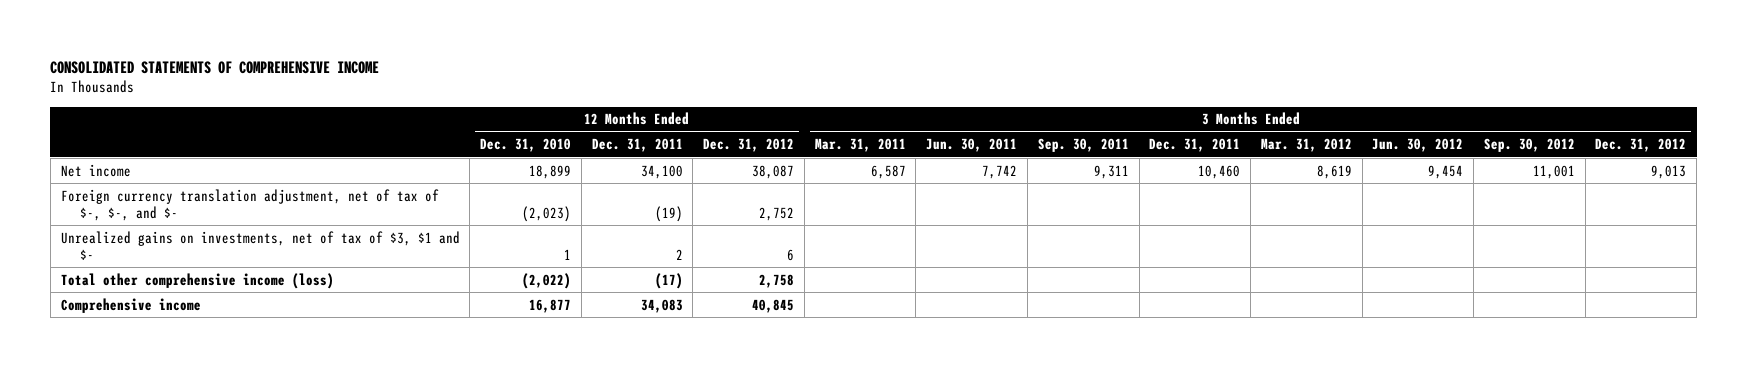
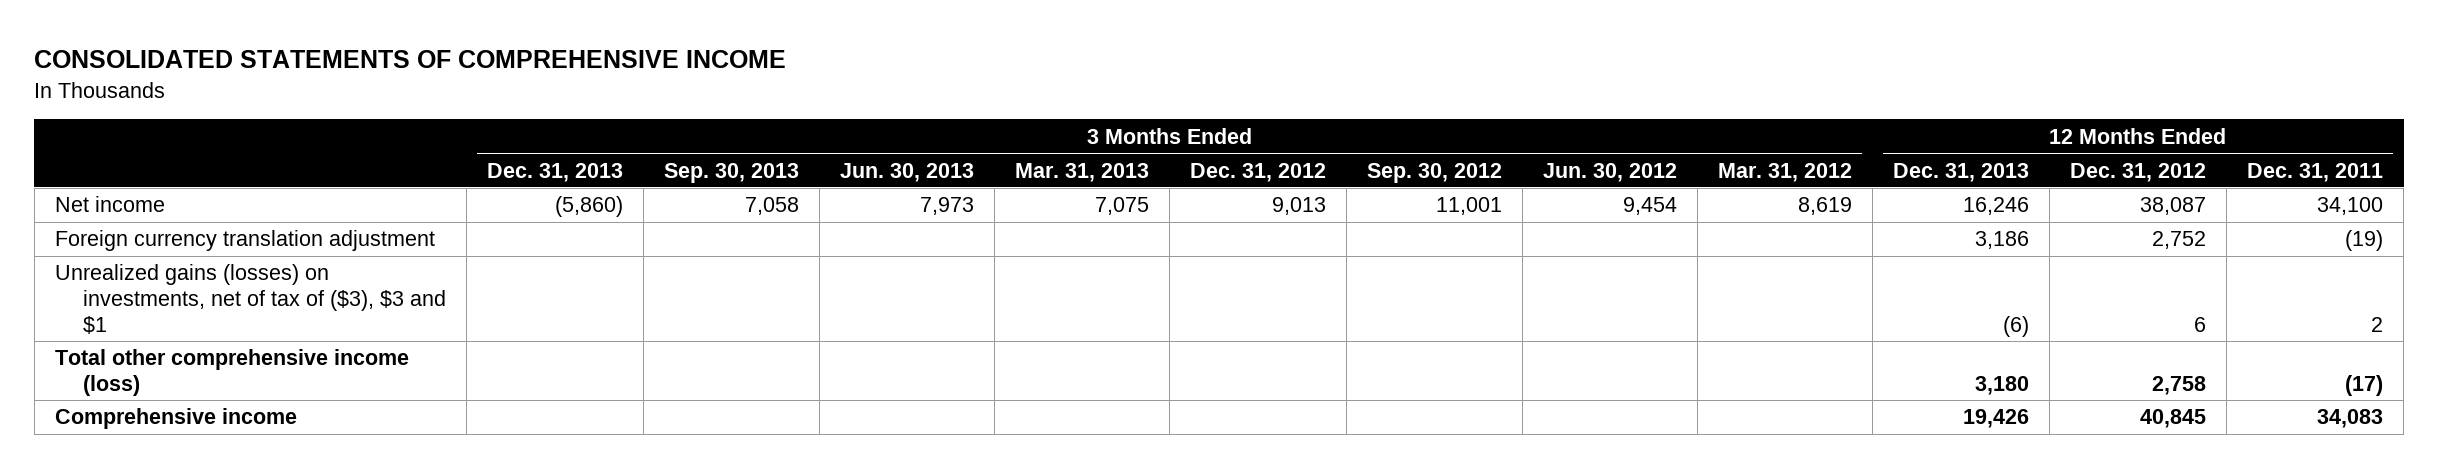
[480,138,572,153] Dec. 31, 2010 -> none
[814,138,906,153] Mar. 31, 2011 -> none
[926,138,1018,153] Jun. 30, 2011 -> none
[1037,138,1129,153] Sep. 30, 2011 -> none
[1149,138,1241,153] Dec. 31, 2011 -> none
none -> [487,162,624,182] Dec. 31, 2013
none -> [664,162,800,183] Sep. 30, 2013
none -> [840,162,975,182] Jun. 30, 2013
none -> [1015,162,1150,182] Mar. 31, 2013
none -> [1893,162,2030,182] Dec. 31, 2013
[60,188,439,221] Foreign currency translation adjustment, net of tax of $-, $-, and $- -> [54,230,435,252] Foreign currency translation adjustment
[60,230,460,260] Unrealized gains on investments, net of tax of $3, $1 and $- -> [54,264,447,334] Unrealized gains (losses) on investments, net of tax of ($3), $3 and $1

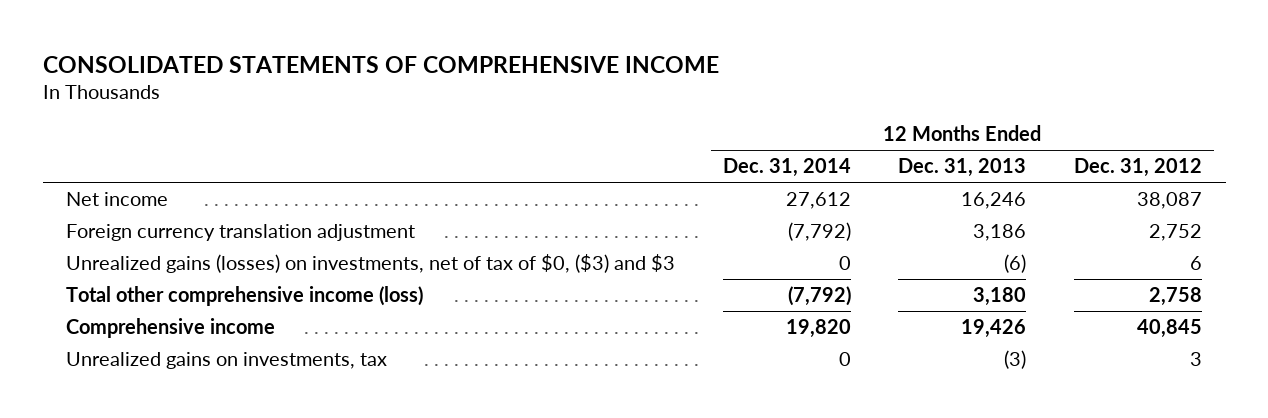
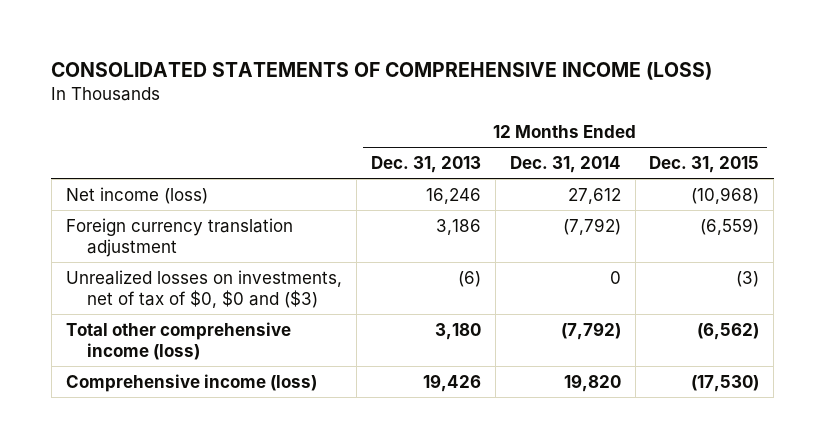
[42,55,719,73] CONSOLIDATED STATEMENTS OF COMPREHENSIVE INCOME -> [51,62,713,81] CONSOLIDATED STATEMENTS OF COMPREHENSIVE INCOME (LOSS)
[1074,158,1203,178] Dec. 31, 2012 -> none
none -> [649,156,760,174] Dec. 31, 2015
[66,191,169,206] Net income -> [65,186,208,204] Net income (loss)
[66,253,676,273] Unrealized gains (losses) on investments, net of tax of $0, ($3) and $3 -> [65,269,342,308] Unrealized losses on investments, net of tax of $0, $0 and ($3)
[66,351,388,369] Unrealized gains on investments, tax -> none
[66,317,276,338] Comprehensive income -> [65,373,317,392] Comprehensive income (loss)

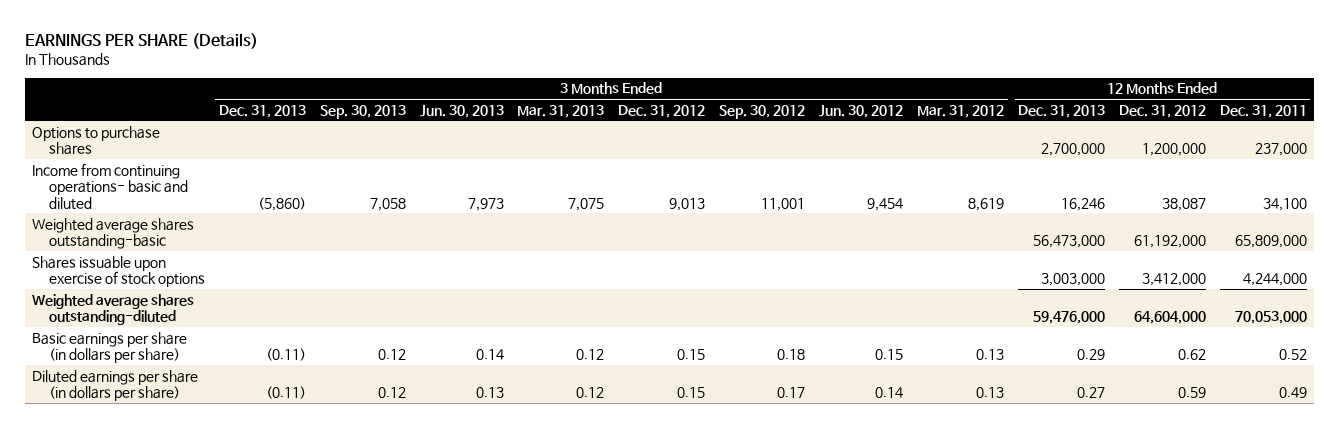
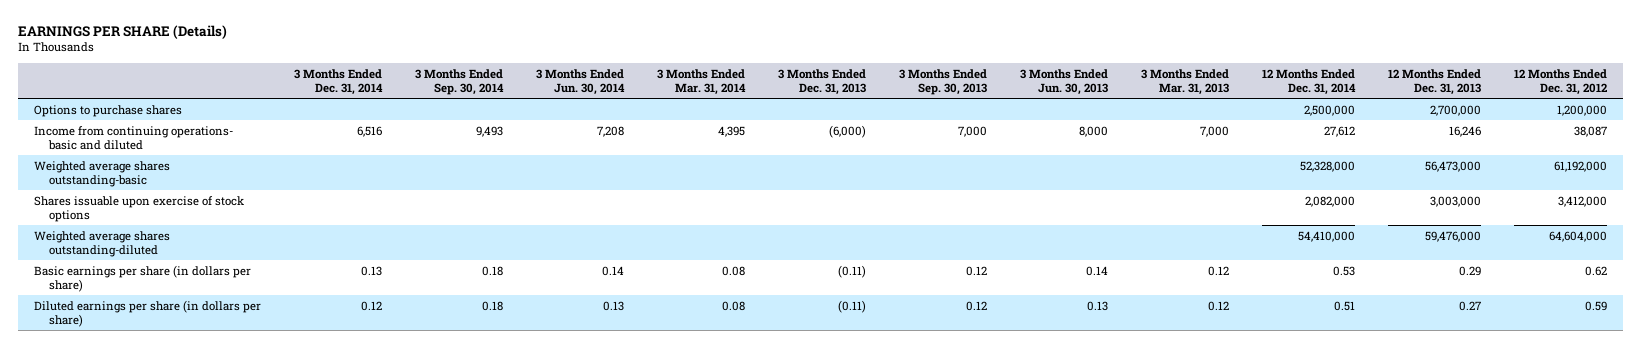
[618,104,706,118] Dec. 31, 2012 -> none
[719,104,806,119] Sep. 30, 2012 -> none
[819,104,904,118] Jun. 30, 2012 -> none
[917,104,1005,118] Mar. 31, 2012 -> none
[1219,104,1307,118] Dec. 31, 2011 -> none
none -> [294,68,384,95] 3 Months Ended Dec. 31, 2014
none -> [415,68,505,95] 3 Months Ended Sep. 30, 2014
none -> [536,68,626,95] 3 Months Ended Jun. 30, 2014
none -> [657,68,747,95] 3 Months Ended Mar. 31, 2014
none -> [1261,68,1356,95] 12 Months Ended Dec. 31, 2014
[257,196,306,211] (5,860) -> [828,124,866,138] (6,000)
[369,197,406,211] 7,058 -> [957,125,987,137] 7,000
[467,197,504,211] 7,973 -> [1078,125,1108,137] 8,000
[568,197,605,211] 7,075 -> [1199,125,1229,137] 7,000

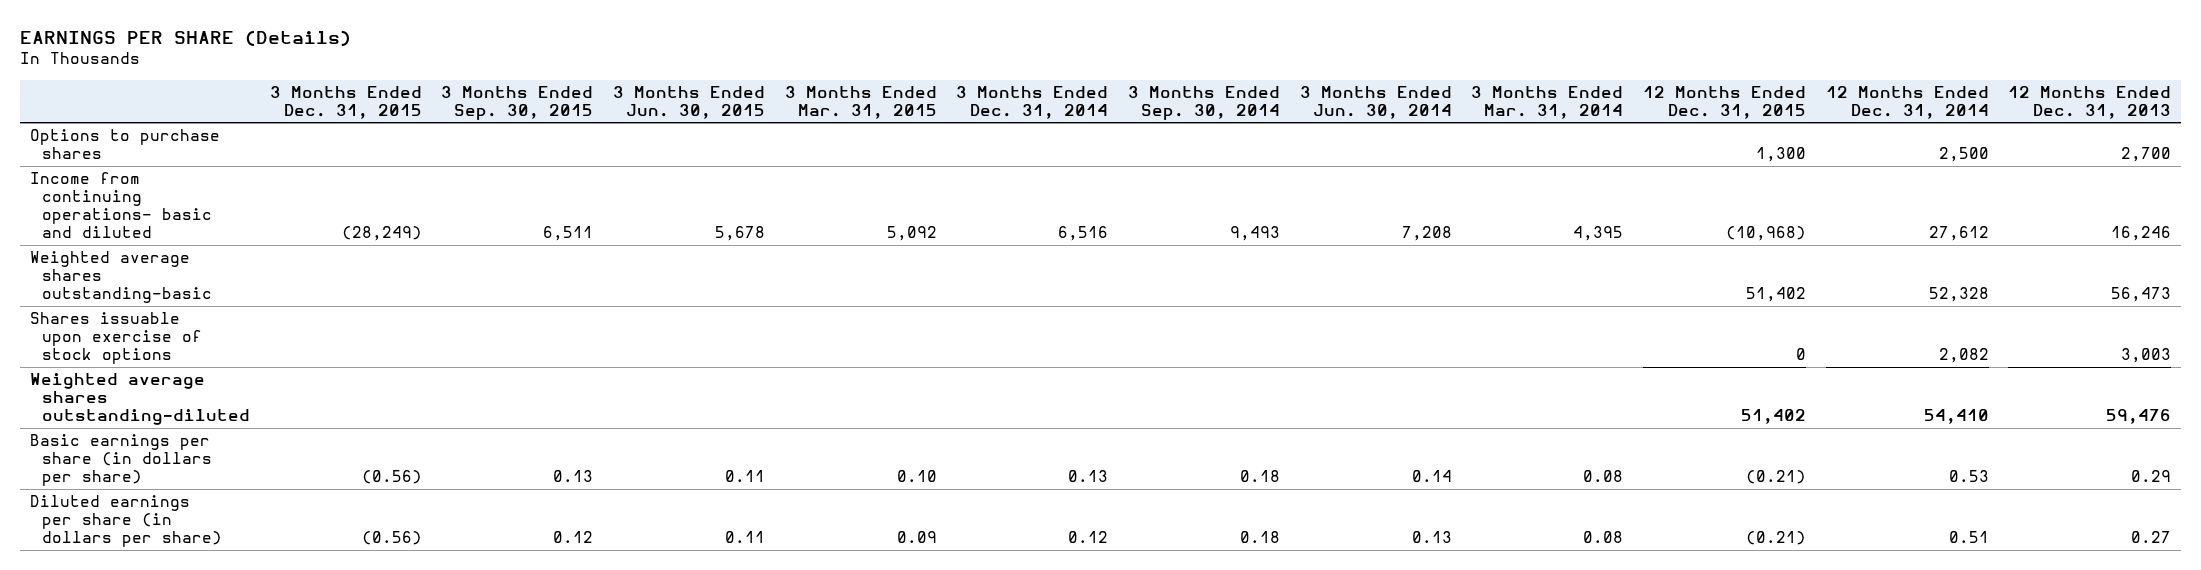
[777,68,866,95] 3 Months Ended Dec. 31, 2013 -> none
[898,68,987,95] 3 Months Ended Sep. 30, 2013 -> none
[1019,68,1108,95] 3 Months Ended Jun. 30, 2013 -> none
[1140,68,1229,95] 3 Months Ended Mar. 31, 2013 -> none
[1513,68,1607,95] 12 Months Ended Dec. 31, 2012 -> none
none -> [269,85,422,120] 3 Months Ended Dec. 31, 2015
none -> [441,85,594,121] 3 Months Ended Sep. 30, 2015
none -> [613,85,766,120] 3 Months Ended Jun. 30, 2015
none -> [784,85,937,120] 3 Months Ended Mar. 31, 2015
none -> [1643,85,1807,120] 12 Months Ended Dec. 31, 2015
[1303,104,1355,116] 2,500,000 -> [1938,147,1989,163] 2,500
[1429,104,1481,116] 2,700,000 -> [2121,147,2172,163] 2,700
[1299,160,1355,172] 52,328,000 -> [1928,287,1989,303] 52,328
[1424,160,1481,172] 56,473,000 -> [2111,287,2172,303] 56,473
[1304,195,1355,207] 2,082,000 -> [1938,348,1989,364] 2,082
[1429,195,1481,207] 3,003,000 -> [2121,348,2172,364] 3,003
[1297,230,1355,242] 54,410,000 -> [1923,409,1989,425] 54,410
[1424,230,1481,242] 59,476,000 -> [2106,409,2172,425] 59,476

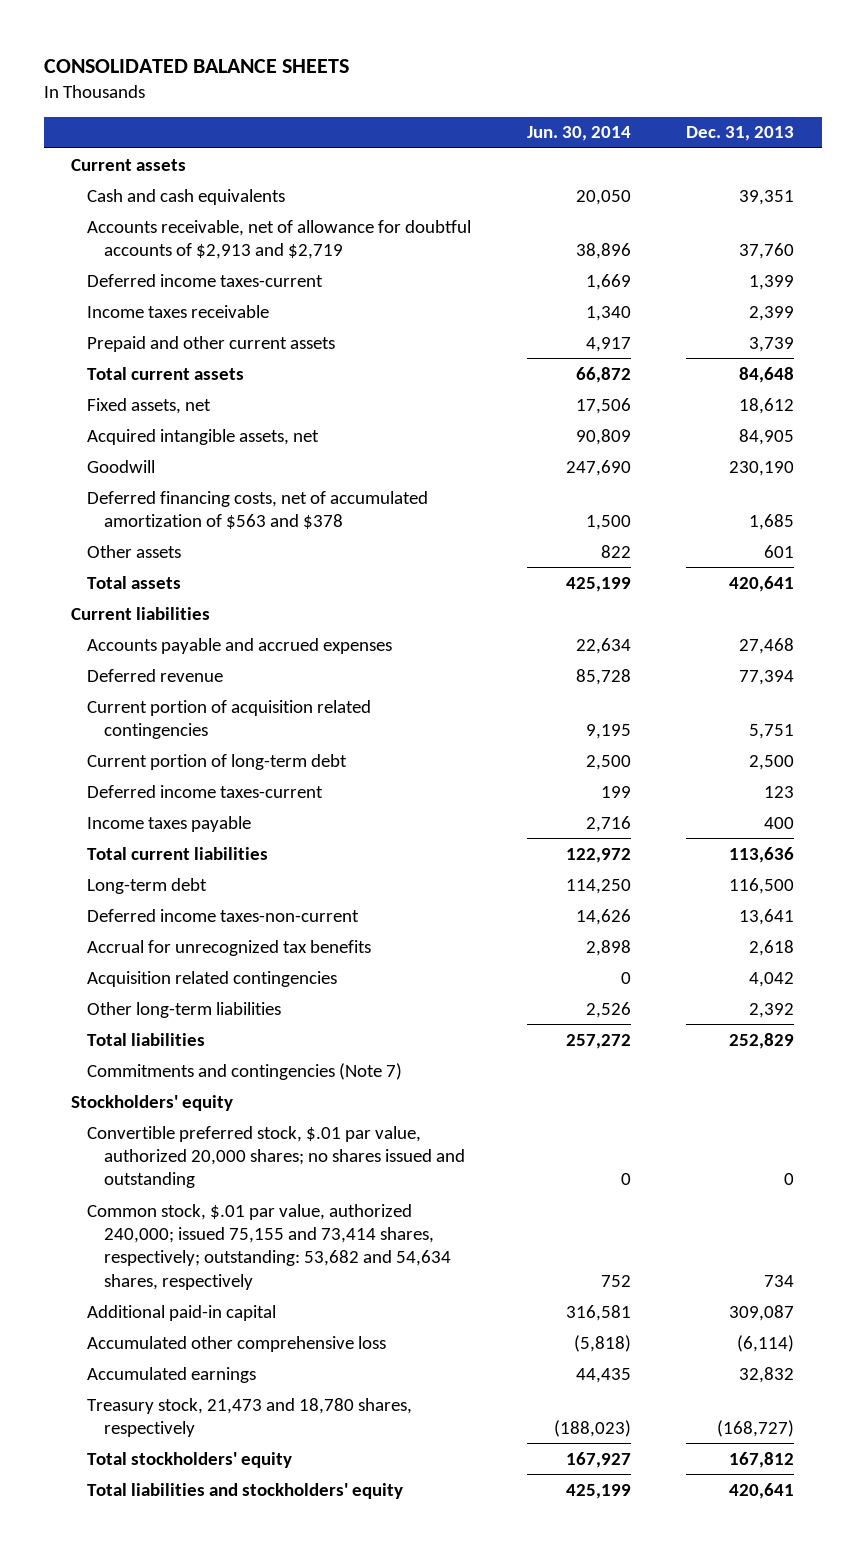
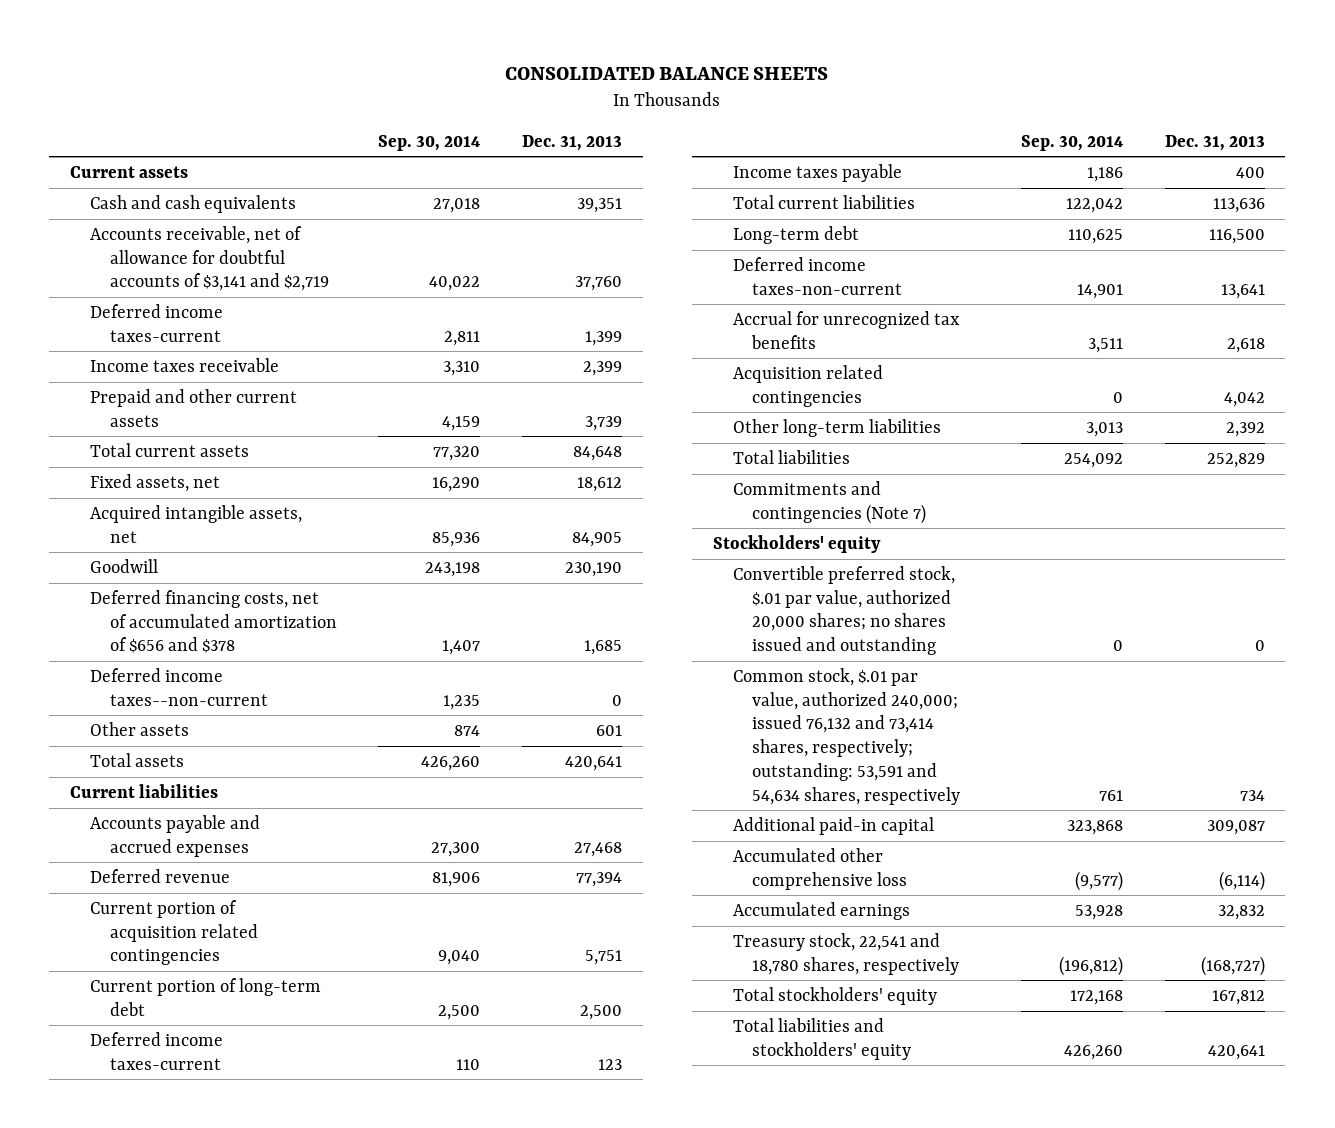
[526,126,631,142] Jun. 30, 2014 -> none
none -> [378,134,481,151] Sep. 30, 2014
[87,219,472,259] Accounts receivable, net of allowance for doubtful accounts of $2,913 and $2,719 -> [89,225,329,292] Accounts receivable, net of allowance for doubtful accounts of $3,141 and $2,719
[87,490,429,529] Deferred financing costs, net of accumulated amortization of $563 and $378 -> [89,589,337,654] Deferred financing costs, net of accumulated amortization of $656 and $378
none -> [89,667,268,706] Deferred income taxes--non-current
[87,1203,451,1290] Common stock, $.01 par value, authorized 240,000; issued 75,155 and 73,414 shares, respectively; outstanding: 53,682 and 54,634 shares, respectively -> [732,667,961,805] Common stock, $.01 par value, authorized 240,000; issued 76,132 and 73,414 shares, respectively; outstanding: 53,591 and 54,634 shares, respectively
[87,1397,413,1437] Treasury stock, 21,473 and 18,780 shares, respectively -> [732,932,960,975] Treasury stock, 22,541 and 18,780 shares, respectively

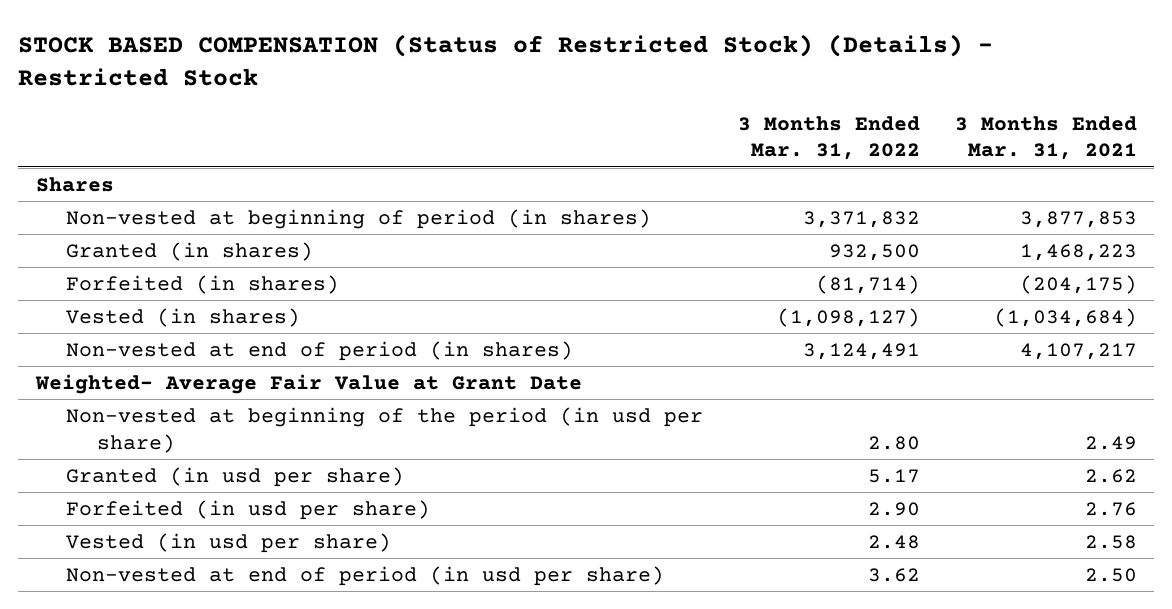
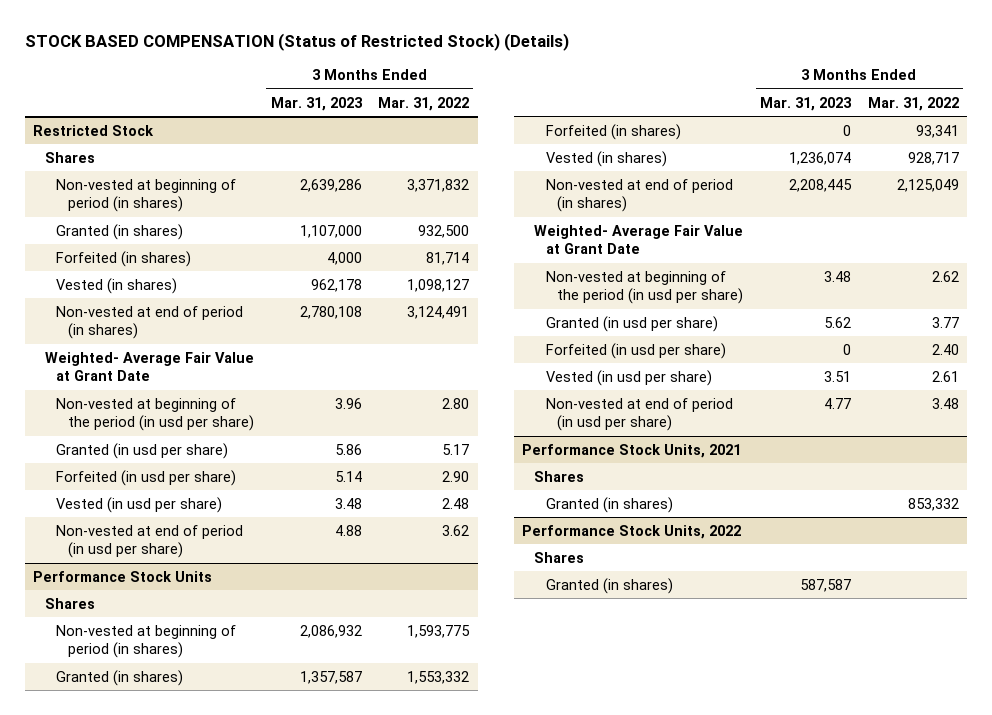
[18,33,994,87] STOCK BASED COMPENSATION (Status of Restricted Stock) (Details) - Restricted Stock -> [24,33,569,52] STOCK BASED COMPENSATION (Status of Restricted Stock) (Details)
[954,115,1137,161] 3 Months Ended Mar. 31, 2021 -> none
none -> [270,96,363,111] Mar. 31, 2023
none -> [33,124,155,136] Restricted Stock
[815,274,920,294] (81,714) -> [426,251,470,265] 81,714
[776,307,920,327] (1,098,127) -> [407,278,470,292] 1,098,127
none -> [33,570,213,582] Performance Stock Units
none -> [44,597,95,609] Shares
none -> [56,624,237,659] Non-vested at beginning of period (in shares)
none -> [56,669,184,686] Granted (in shares)
none -> [545,123,681,140] Forfeited (in shares)
none -> [545,150,667,167] Vested (in shares)
none -> [545,178,733,213] Non-vested at end of period (in shares)
none -> [534,224,744,255] Weighted- Average Fair Value at Grant Date
none -> [545,270,744,305] Non-vested at beginning of the period (in usd per share)
none -> [545,315,718,332] Granted (in usd per share)
none -> [545,342,726,359] Forfeited (in usd per share)
none -> [545,369,712,386] Vested (in usd per share)
none -> [545,397,733,432] Non-vested at end of period (in usd per share)
none -> [522,443,742,458] Performance Stock Units, 2021
none -> [534,470,585,482] Shares
none -> [545,496,673,513] Granted (in shares)
none -> [522,524,742,539] Performance Stock Units, 2022
none -> [534,551,585,563] Shares
none -> [545,577,673,594] Granted (in shares)

